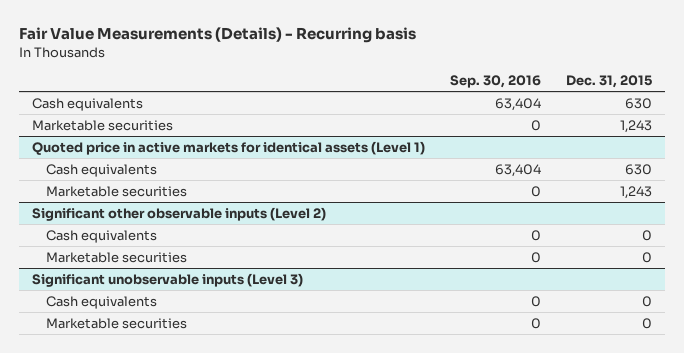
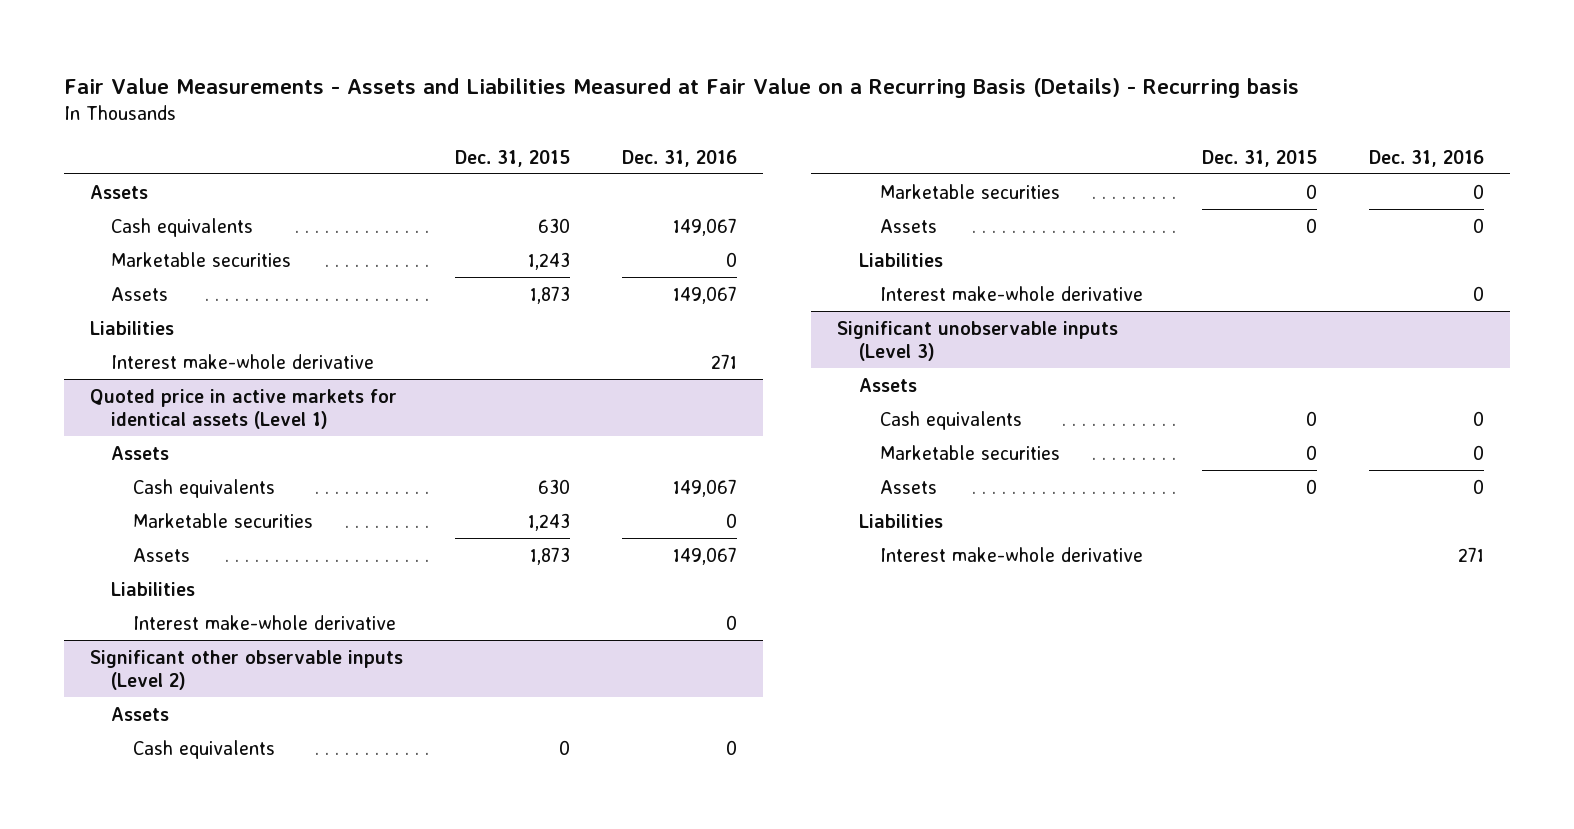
[19,27,417,44] Fair Value Measurements (Details) - Recurring basis -> [63,78,1299,99] Fair Value Measurements - Assets and Liabilities Measured at Fair Value on a Recurring Basis (Details) - Recurring basis
[449,74,541,88] Sep. 30, 2016 -> none
none -> [621,149,737,167] Dec. 31, 2016
none -> [89,184,148,199] Assets
none -> [111,286,169,301] Assets
none -> [89,320,174,335] Liabilities
none -> [111,353,375,369] Interest make-whole derivative
none -> [111,445,170,460] Assets
none -> [132,547,190,562] Assets
none -> [111,581,196,596] Liabilities
none -> [132,614,396,630] Interest make-whole derivative
none -> [111,706,170,721] Assets
none -> [880,218,938,233] Assets
none -> [858,252,943,267] Liabilities
none -> [880,285,1144,301] Interest make-whole derivative
none -> [858,377,917,392] Assets
none -> [880,479,938,494] Assets
none -> [858,513,943,528] Liabilities
none -> [880,546,1144,562] Interest make-whole derivative

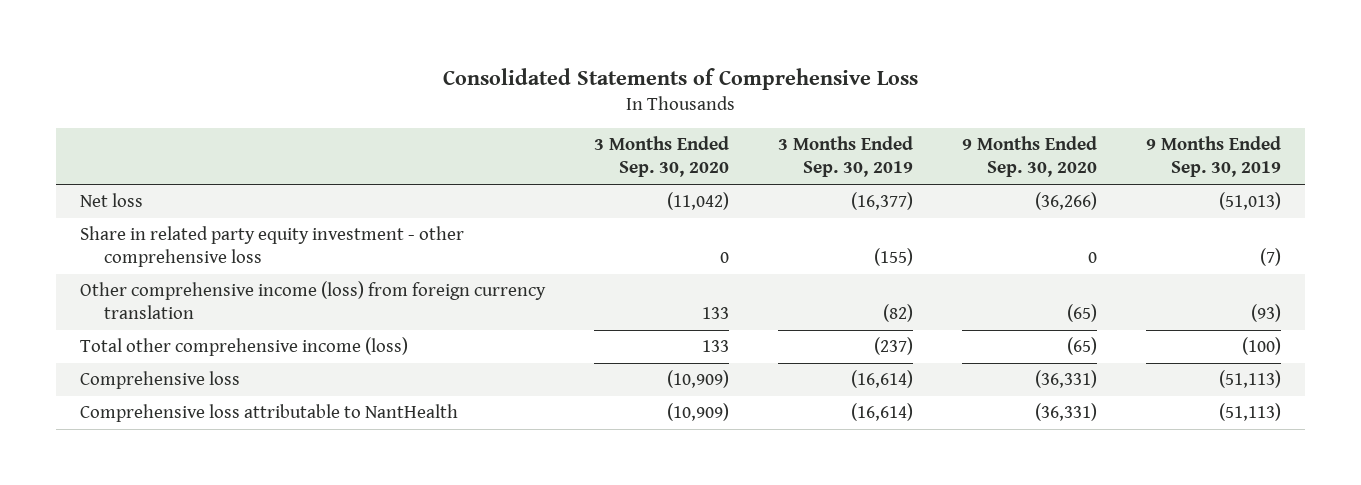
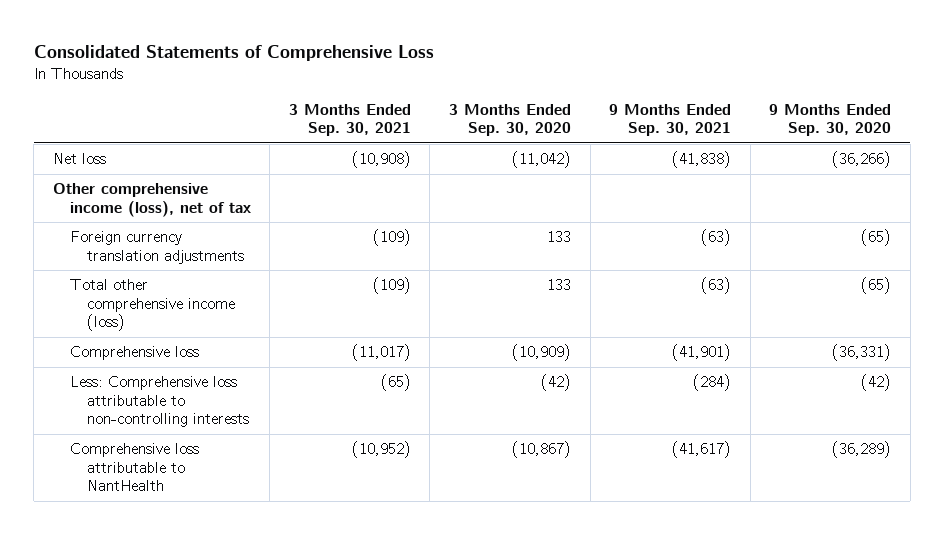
[778,136,914,178] 3 Months Ended Sep. 30, 2019 -> none
[1146,136,1282,178] 9 Months Ended Sep. 30, 2019 -> none
none -> [288,103,411,136] 3 Months Ended Sep. 30, 2021
none -> [609,103,732,136] 9 Months Ended Sep. 30, 2021
[80,226,465,268] Share in related party equity investment - other comprehensive loss -> none
none -> [52,183,251,217] Other comprehensive income (loss), net of tax
[80,281,547,320] Other comprehensive income (loss) from foreign currency translation -> [69,231,244,264] Foreign currency translation adjustments
none -> [69,376,249,428] Less: Comprehensive loss attributable to non-controlling interests
[667,403,730,422] (10,909) -> [512,441,572,459] (10,867)
[1035,403,1098,422] (36,331) -> [832,441,892,459] (36,289)

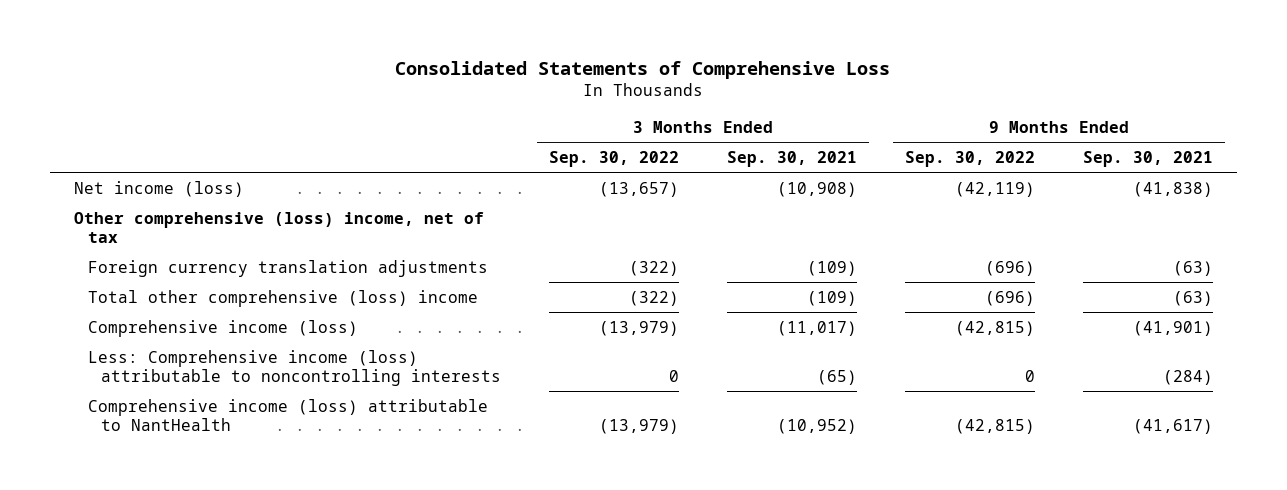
[449,103,572,136] 3 Months Ended Sep. 30, 2020 -> none
[769,103,892,136] 9 Months Ended Sep. 30, 2020 -> none
none -> [549,151,680,168] Sep. 30, 2022
none -> [905,151,1036,168] Sep. 30, 2022
[52,153,106,165] Net loss -> [73,180,244,197] Net income (loss)
[52,183,251,217] Other comprehensive income (loss), net of tax -> [73,211,484,244] Other comprehensive (loss) income, net of tax
[69,279,235,332] Total other comprehensive income (loss) -> [87,289,478,307] Total other comprehensive (loss) income
[69,346,199,361] Comprehensive loss -> [87,319,358,337] Comprehensive income (loss)
[69,376,249,428] Less: Comprehensive loss attributable to non-controlling interests -> [87,349,502,387] Less: Comprehensive income (loss) attributable to noncontrolling interests
[69,443,199,492] Comprehensive loss attributable to NantHealth -> [87,398,488,432] Comprehensive income (loss) attributable to NantHealth

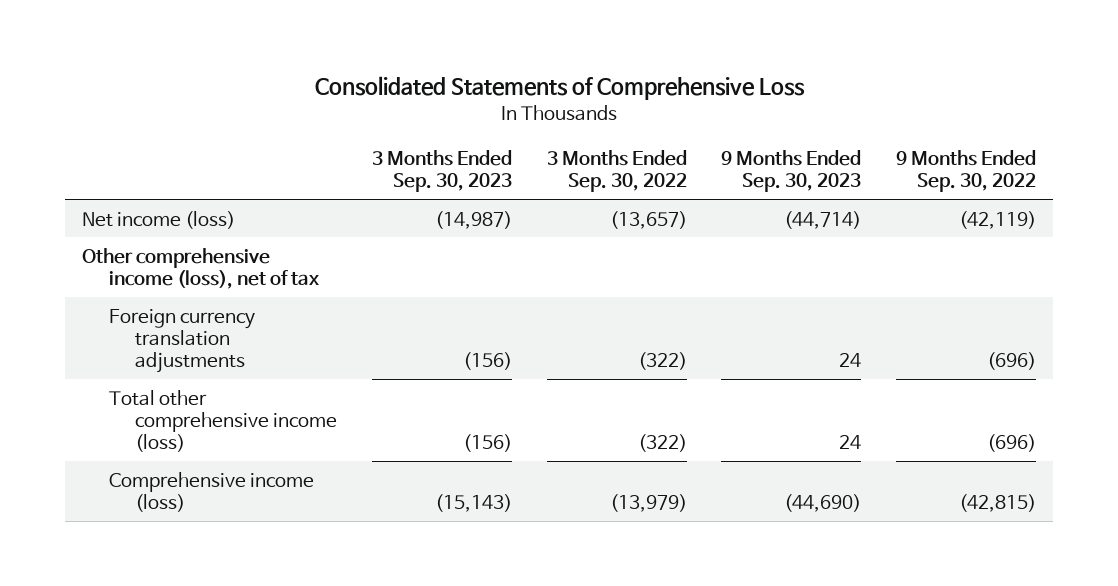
[727,151,858,168] Sep. 30, 2021 -> none
[1082,151,1213,168] Sep. 30, 2021 -> none
none -> [372,150,513,193] 3 Months Ended Sep. 30, 2023
none -> [721,150,862,193] 9 Months Ended Sep. 30, 2023
[73,211,484,244] Other comprehensive (loss) income, net of tax -> [81,247,319,289] Other comprehensive income (loss), net of tax
[87,289,478,307] Total other comprehensive (loss) income -> [108,389,338,453] Total other comprehensive income (loss)
[87,349,502,387] Less: Comprehensive income (loss) attributable to noncontrolling interests -> none
[87,398,488,432] Comprehensive income (loss) attributable to NantHealth -> none

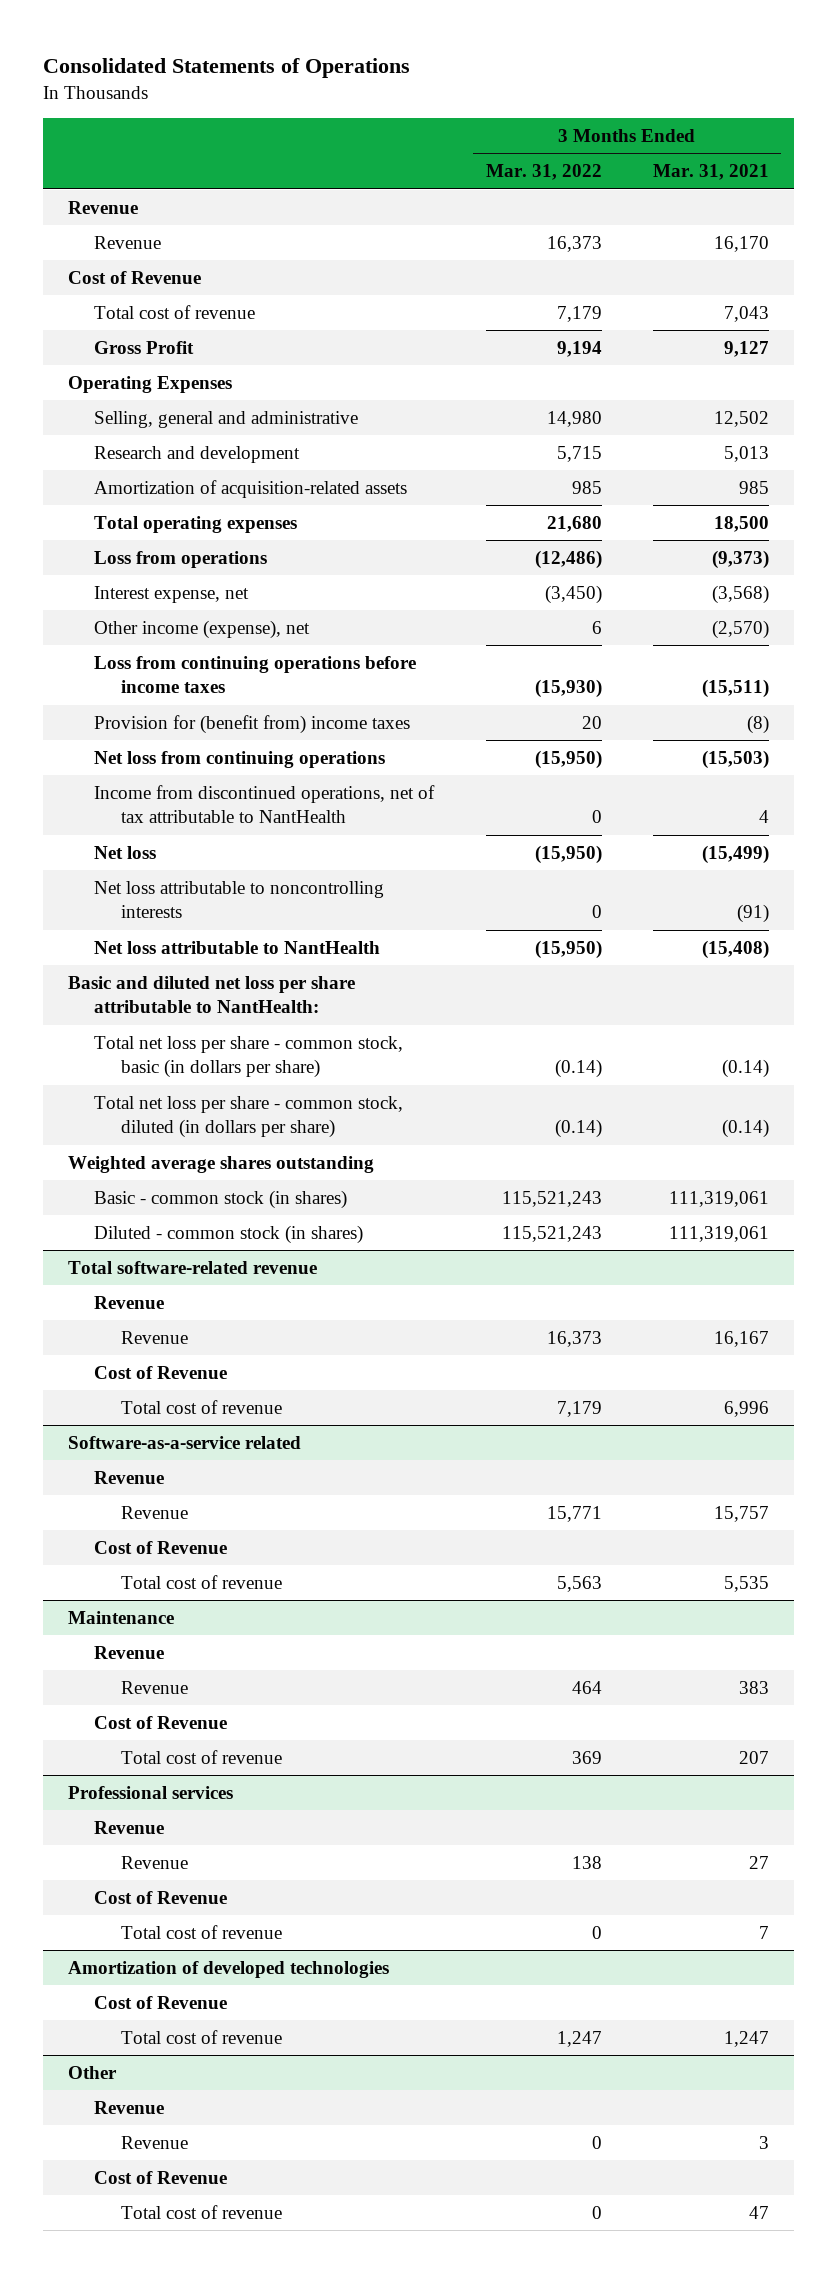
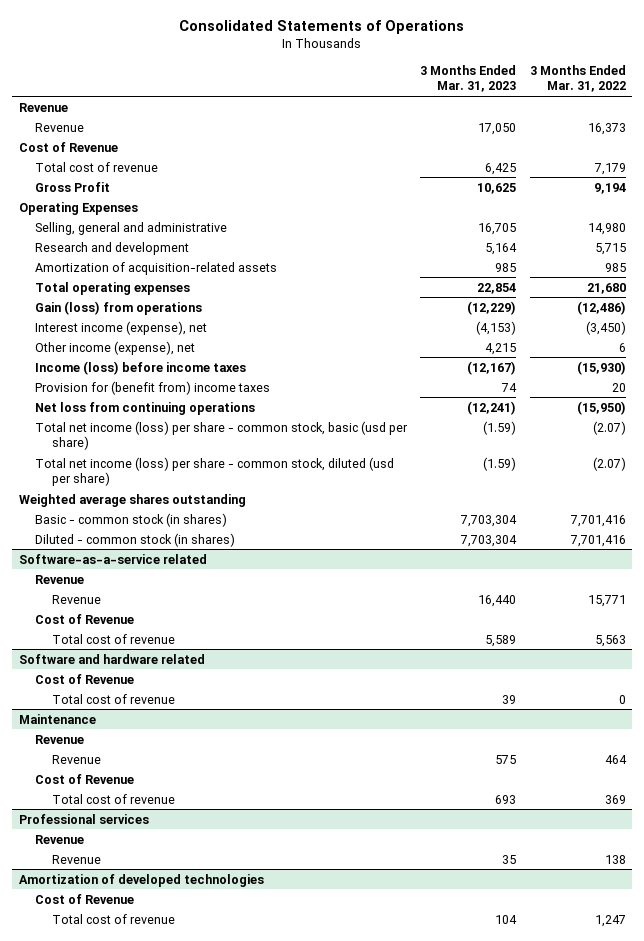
[652,164,769,181] Mar. 31, 2021 -> none
none -> [420,65,517,93] 3 Months Ended Mar. 31, 2023
[94,550,268,568] Loss from operations -> [35,300,203,315] Gain (loss) from operations
[94,585,250,603] Interest expense, net -> [35,320,208,335] Interest income (expense), net
[94,655,417,694] Loss from continuing operations before income taxes -> [35,360,247,375] Income (loss) before income taxes
[94,784,436,824] Income from discontinued operations, net of tax attributable to NantHealth -> none
[94,845,157,859] Net loss -> none
[94,880,385,919] Net loss attributable to noncontrolling interests -> none
[94,940,381,954] Net loss attributable to NantHealth -> none
[68,975,356,1014] Basic and diluted net loss per share attributable to NantHealth: -> none
[94,1035,404,1079] Total net loss per share - common stock, basic (in dollars per share) -> [35,420,409,450] Total net income (loss) per share - common stock, basic (usd per share)
[554,1059,602,1079] (0.14) -> [592,420,626,435] (2.07)
[94,1095,404,1139] Total net loss per share - common stock, diluted (in dollars per share) -> [35,456,395,486] Total net income (loss) per share - common stock, diluted (usd per share)
[554,1119,602,1139] (0.14) -> [592,456,626,471] (2.07)
[68,1260,318,1274] Total software-related revenue -> none
[94,1295,165,1309] Revenue -> none
[120,1330,188,1344] Revenue -> none
[94,1365,228,1379] Cost of Revenue -> none
[120,1399,282,1414] Total cost of revenue -> none
[501,1190,602,1207] 115,521,243 -> [569,514,626,527] 7,701,416
[501,1225,602,1242] 115,521,243 -> [569,534,626,547] 7,701,416
none -> [18,653,205,664] Software and hardware related
none -> [35,673,135,684] Cost of Revenue
none -> [51,693,175,704] Total cost of revenue
[94,1890,228,1904] Cost of Revenue -> none
[120,1924,282,1939] Total cost of revenue -> none
[68,2065,118,2079] Other -> none
[94,2100,165,2114] Revenue -> none
[120,2135,188,2149] Revenue -> none
[94,2170,228,2184] Cost of Revenue -> none
[120,2204,282,2219] Total cost of revenue -> none

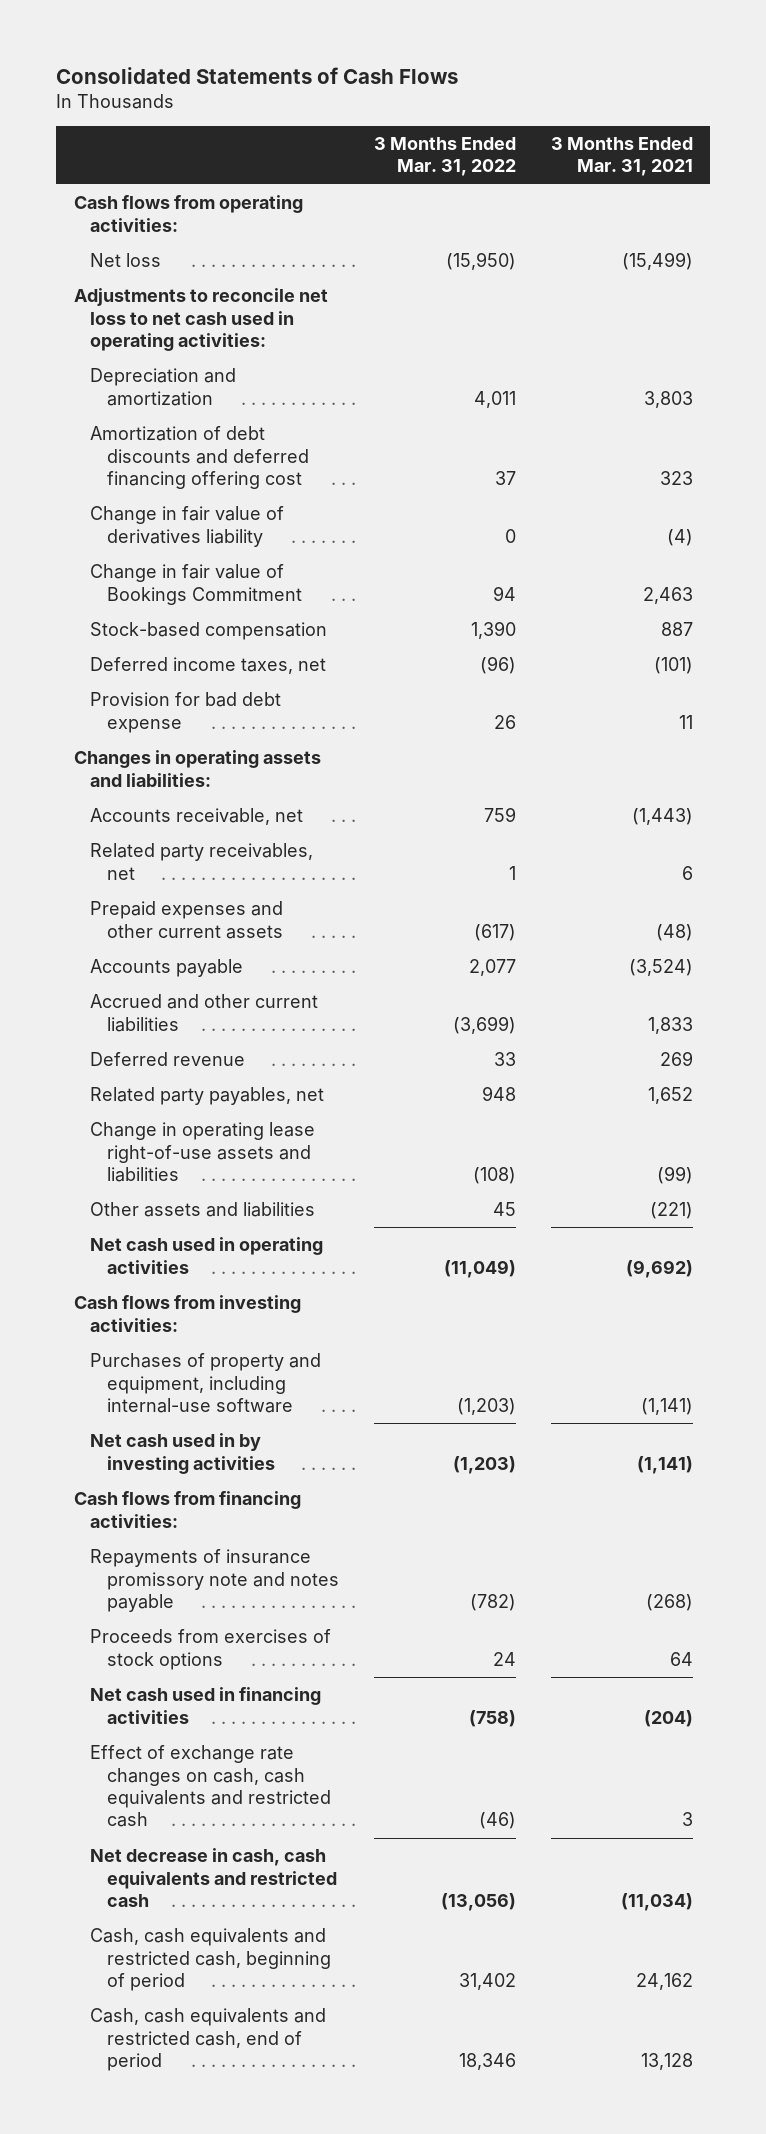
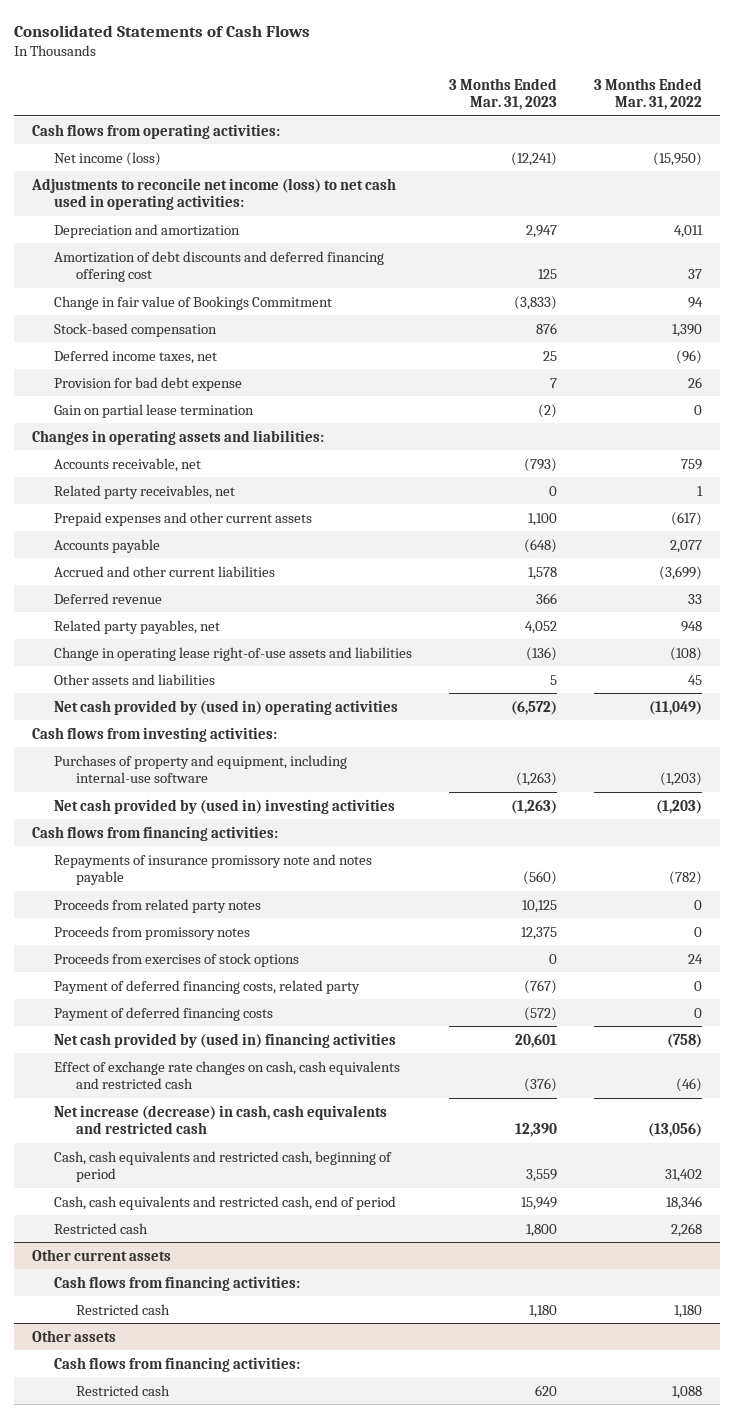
[550,137,693,177] 3 Months Ended Mar. 31, 2021 -> none
none -> [448,77,557,111] 3 Months Ended Mar. 31, 2023
[90,253,162,268] Net loss -> [53,151,161,166] Net income (loss)
[73,288,328,352] Adjustments to reconcile net loss to net cash used in operating activities: -> [31,177,397,211] Adjustments to reconcile net income (loss) to net cash used in operating activities:
[90,506,285,547] Change in fair value of derivatives liability -> none
none -> [53,403,254,418] Gain on partial lease termination
[90,1237,324,1274] Net cash used in operating activities -> [53,699,398,715] Net cash provided by (used in) operating activities
[90,1433,275,1474] Net cash used in by investing activities -> [53,798,395,814] Net cash provided by (used in) investing activities
none -> [53,898,261,913] Proceeds from related party notes
none -> [53,925,250,940] Proceeds from promissory notes
none -> [53,979,360,994] Payment of deferred financing costs, related party
none -> [53,1006,273,1021] Payment of deferred financing costs
[90,1687,322,1724] Net cash used in financing activities -> [53,1032,396,1048] Net cash provided by (used in) financing activities
[90,1848,337,1908] Net decrease in cash, cash equivalents and restricted cash -> [53,1104,387,1135] Net increase (decrease) in cash, cash equivalents and restricted cash
none -> [53,1222,148,1234] Restricted cash
none -> [32,1248,172,1261] Other current assets
none -> [53,1275,300,1291] Cash flows from financing activities:
none -> [75,1303,170,1315] Restricted cash
none -> [32,1329,117,1342] Other assets
none -> [53,1356,300,1372] Cash flows from financing activities:
none -> [75,1384,170,1396] Restricted cash

